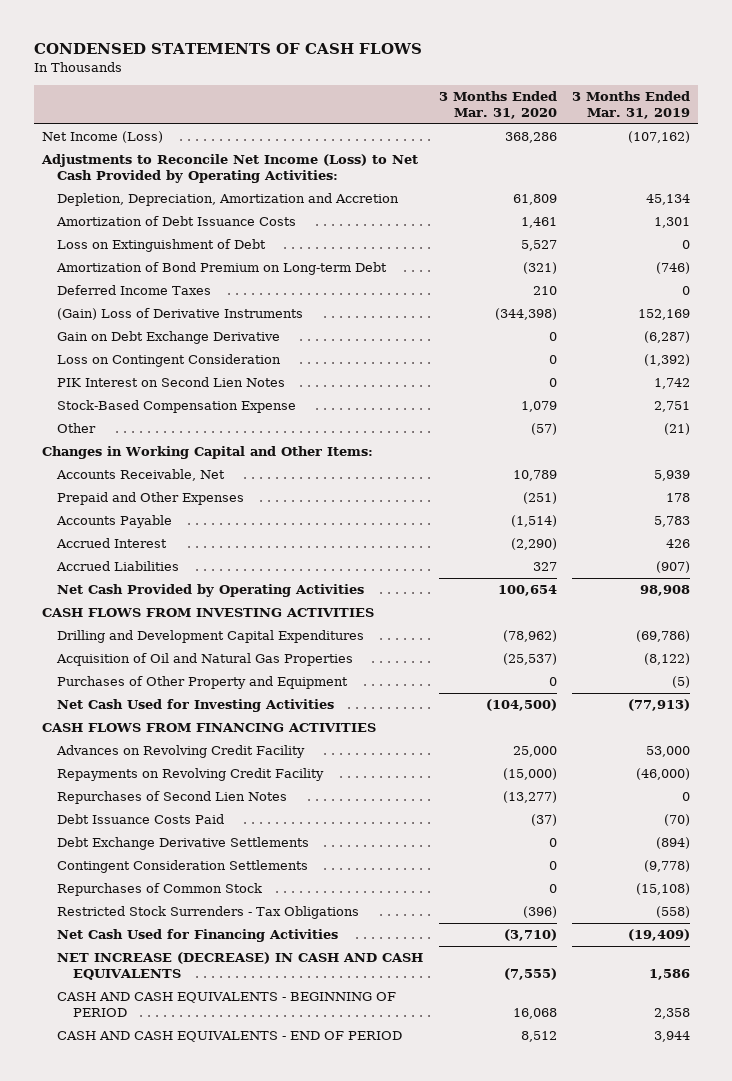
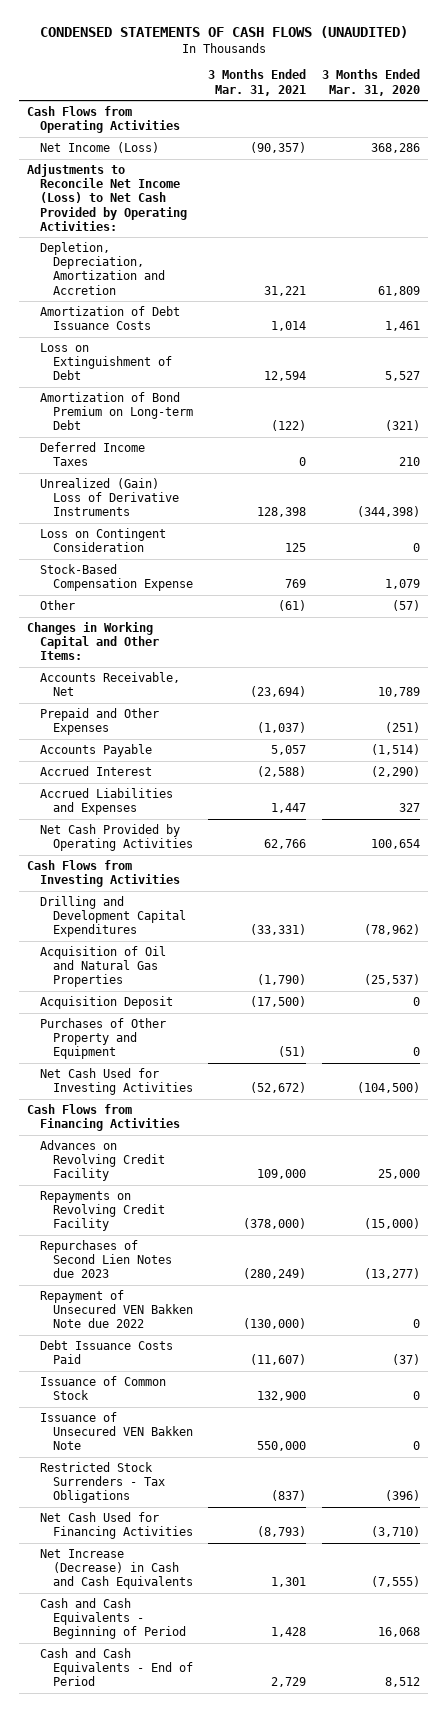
[33,43,422,55] CONDENSED STATEMENTS OF CASH FLOWS -> [39,26,408,39] CONDENSED STATEMENTS OF CASH FLOWS (UNAUDITED)
[572,91,691,120] 3 Months Ended Mar. 31, 2019 -> none
none -> [208,69,307,96] 3 Months Ended Mar. 31, 2021
none -> [27,106,180,134] Cash Flows from Operating Activities
[57,331,281,345] Gain on Debt Exchange Derivative -> none
[57,308,304,321] (Gain) Loss of Derivative Instruments -> [39,478,179,517] Unrealized (Gain) Loss of Derivative Instruments
[57,377,286,388] PIK Interest on Second Lien Notes -> none
[56,561,180,572] Accrued Liabilities -> [39,788,173,816] Accrued Liabilities and Expenses
[41,608,374,618] CASH FLOWS FROM INVESTING ACTIVITIES -> [27,860,180,888] Cash Flows from Investing Activities
none -> [39,996,173,1010] Acquisition Deposit
[41,723,376,733] CASH FLOWS FROM FINANCING ACTIVITIES -> [27,1104,180,1132] Cash Flows from Financing Activities
[57,791,288,805] Repurchases of Second Lien Notes -> [39,1240,172,1279] Repurchases of Second Lien Notes due 2023
none -> [39,1290,193,1329] Repayment of Unsecured VEN Bakken Note due 2022
[57,837,310,851] Debt Exchange Derivative Settlements -> none
[57,860,309,874] Contingent Consideration Settlements -> none
[57,883,263,897] Repurchases of Common Stock -> [39,1376,166,1401] Issuance of Common Stock
none -> [39,1412,193,1451] Issuance of Unsecured VEN Bakken Note
[57,952,424,981] NET INCREASE (DECREASE) IN CASH AND CASH EQUIVALENTS -> [39,1549,193,1590] Net Increase (Decrease) in Cash and Cash Equivalents
[57,992,397,1018] CASH AND CASH EQUIVALENTS - BEGINNING OF PERIOD -> [39,1598,186,1640] Cash and Cash Equivalents - Beginning of Period
[57,1031,403,1043] CASH AND CASH EQUIVALENTS - END OF PERIOD -> [39,1648,193,1687] Cash and Cash Equivalents - End of Period

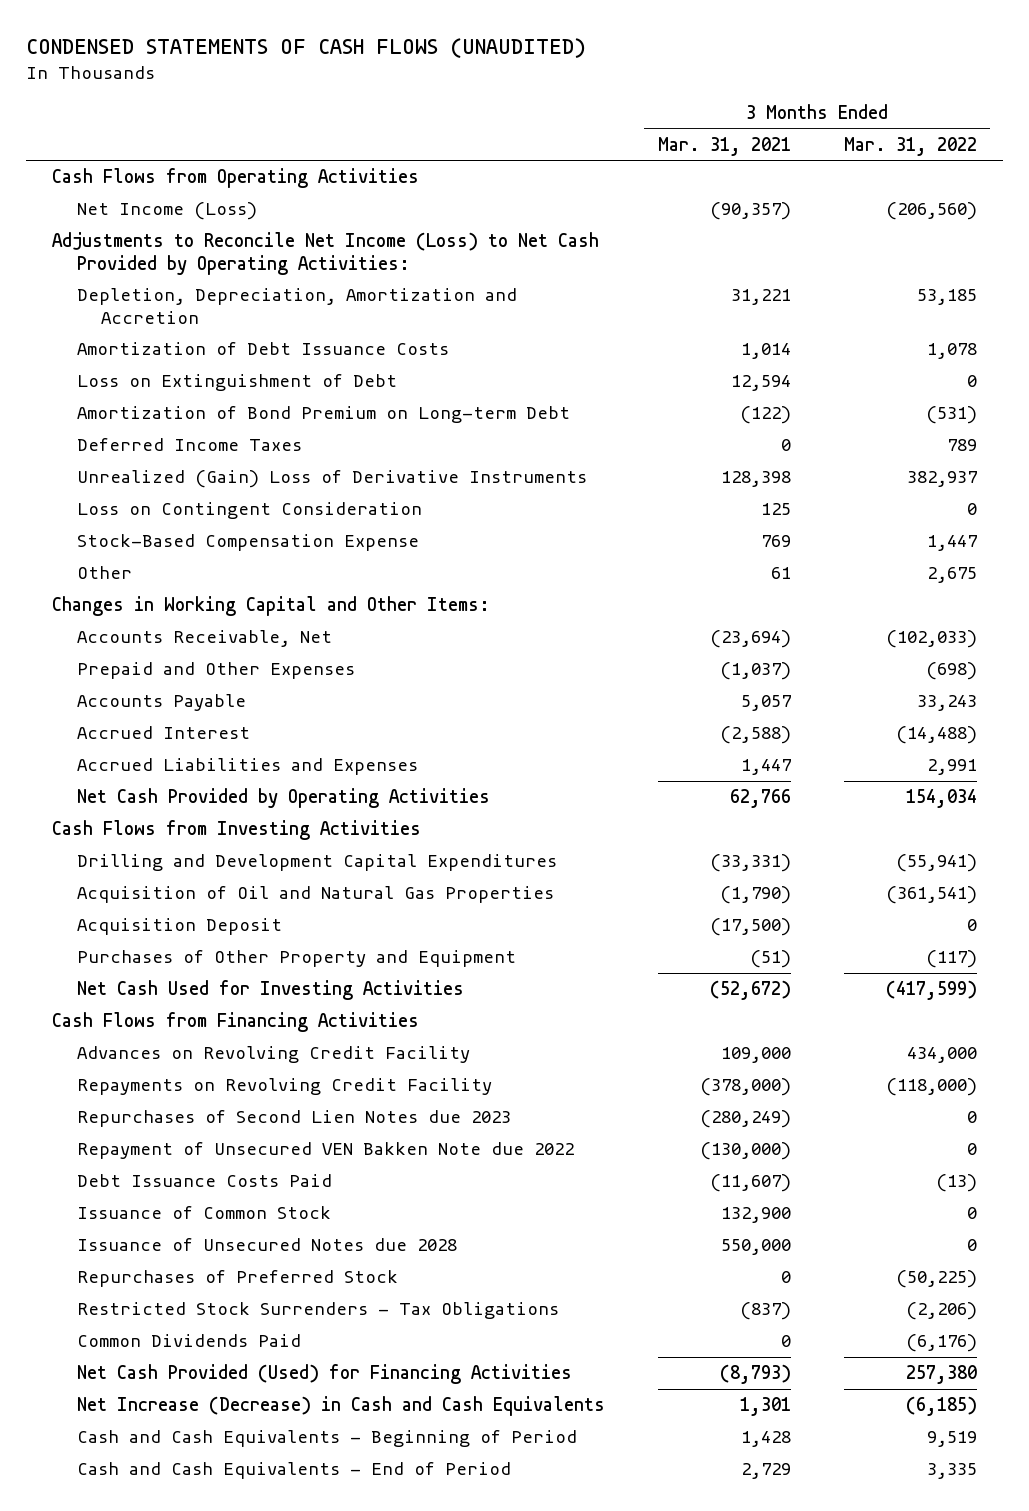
[322,69,421,96] 3 Months Ended Mar. 31, 2020 -> none
none -> [843,136,977,156] Mar. 31, 2022
[278,600,307,612] (61) -> [770,567,791,580] 61
[39,1412,193,1451] Issuance of Unsecured VEN Bakken Note -> [76,1238,457,1252] Issuance of Unsecured Notes due 2028
none -> [76,1270,398,1288] Repurchases of Preferred Stock
none -> [76,1334,301,1348] Common Dividends Paid
[39,1512,193,1540] Net Cash Used for Financing Activities -> [76,1364,572,1385] Net Cash Provided (Used) for Financing Activities

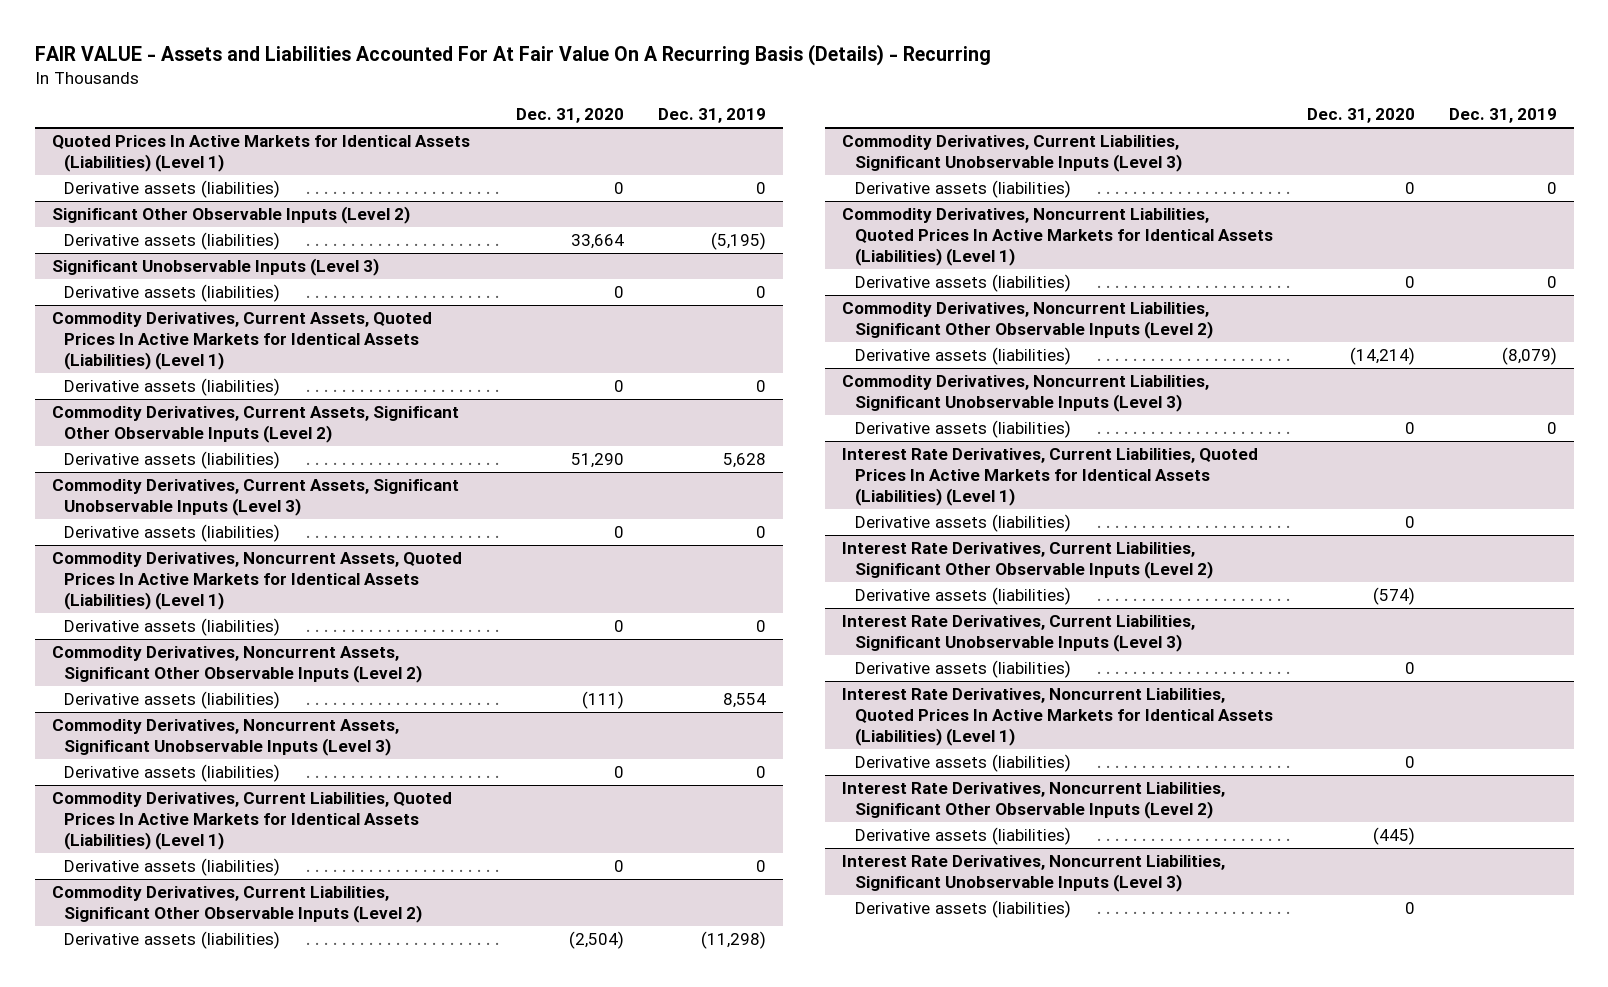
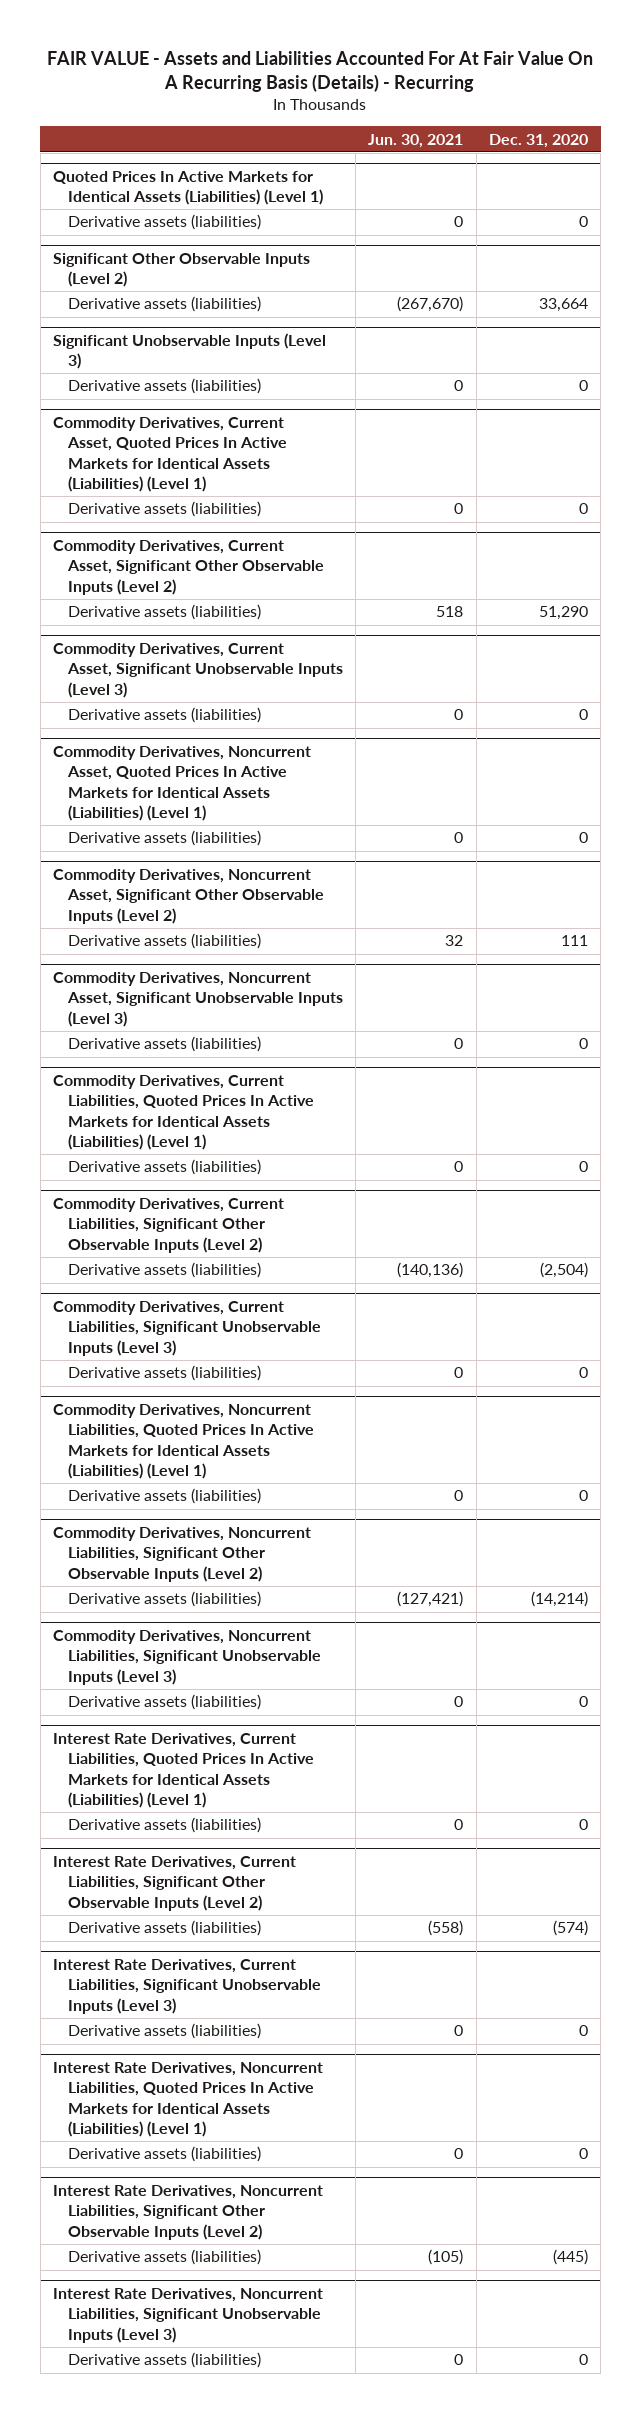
[657,108,766,124] Dec. 31, 2019 -> none
none -> [368,133,464,148] Jun. 30, 2021
[51,312,432,370] Commodity Derivatives, Current Assets, Quoted Prices In Active Markets for Identical Assets (Liabilities) (Level 1) -> [52,416,287,492] Commodity Derivatives, Current Asset, Quoted Prices In Active Markets for Identical Assets (Liabilities) (Level 1)
[51,406,459,443] Commodity Derivatives, Current Assets, Significant Other Observable Inputs (Level 2) -> [52,539,324,595] Commodity Derivatives, Current Asset, Significant Other Observable Inputs (Level 2)
[51,479,459,516] Commodity Derivatives, Current Assets, Significant Unobservable Inputs (Level 3) -> [52,642,343,698] Commodity Derivatives, Current Asset, Significant Unobservable Inputs (Level 3)
[51,552,462,610] Commodity Derivatives, Noncurrent Assets, Quoted Prices In Active Markets for Identical Assets (Liabilities) (Level 1) -> [52,745,311,821] Commodity Derivatives, Noncurrent Asset, Quoted Prices In Active Markets for Identical Assets (Liabilities) (Level 1)
[51,646,423,683] Commodity Derivatives, Noncurrent Assets, Significant Other Observable Inputs (Level 2) -> [52,868,324,924] Commodity Derivatives, Noncurrent Asset, Significant Other Observable Inputs (Level 2)
[581,691,624,710] (111) -> [560,935,588,947] 111
[51,719,399,756] Commodity Derivatives, Noncurrent Assets, Significant Unobservable Inputs (Level 3) -> [52,971,343,1027] Commodity Derivatives, Noncurrent Asset, Significant Unobservable Inputs (Level 3)

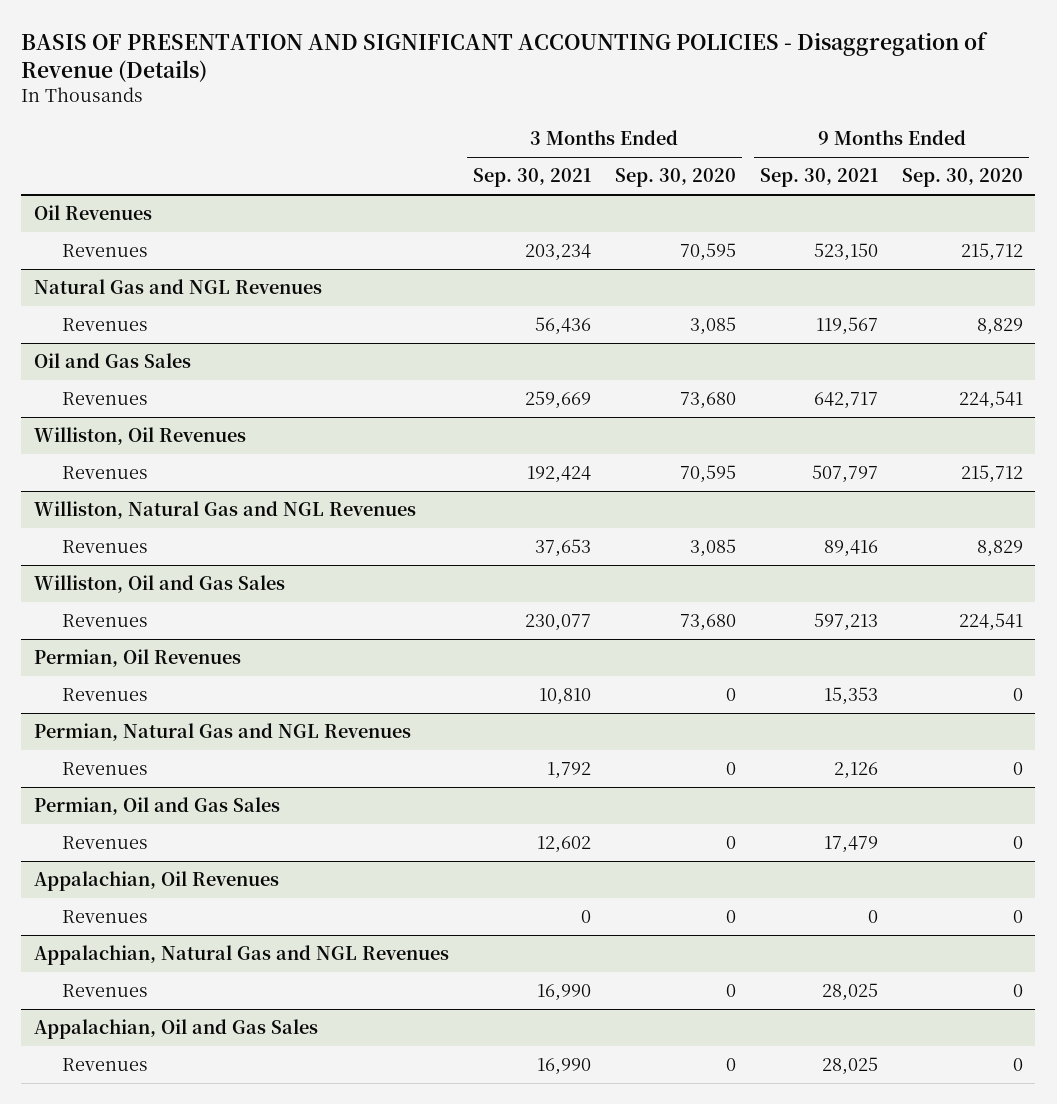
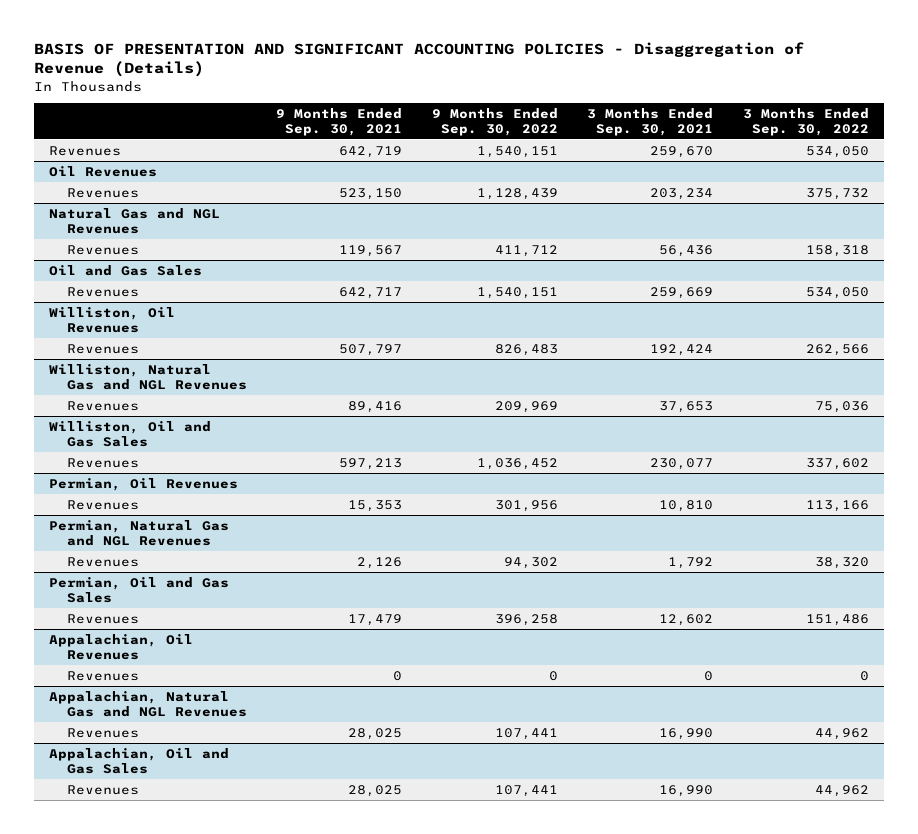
[614,168,736,188] Sep. 30, 2020 -> none
[902,168,1024,188] Sep. 30, 2020 -> none
none -> [431,108,558,136] 9 Months Ended Sep. 30, 2022
none -> [742,108,869,136] 3 Months Ended Sep. 30, 2022
none -> [48,145,121,156] Revenues

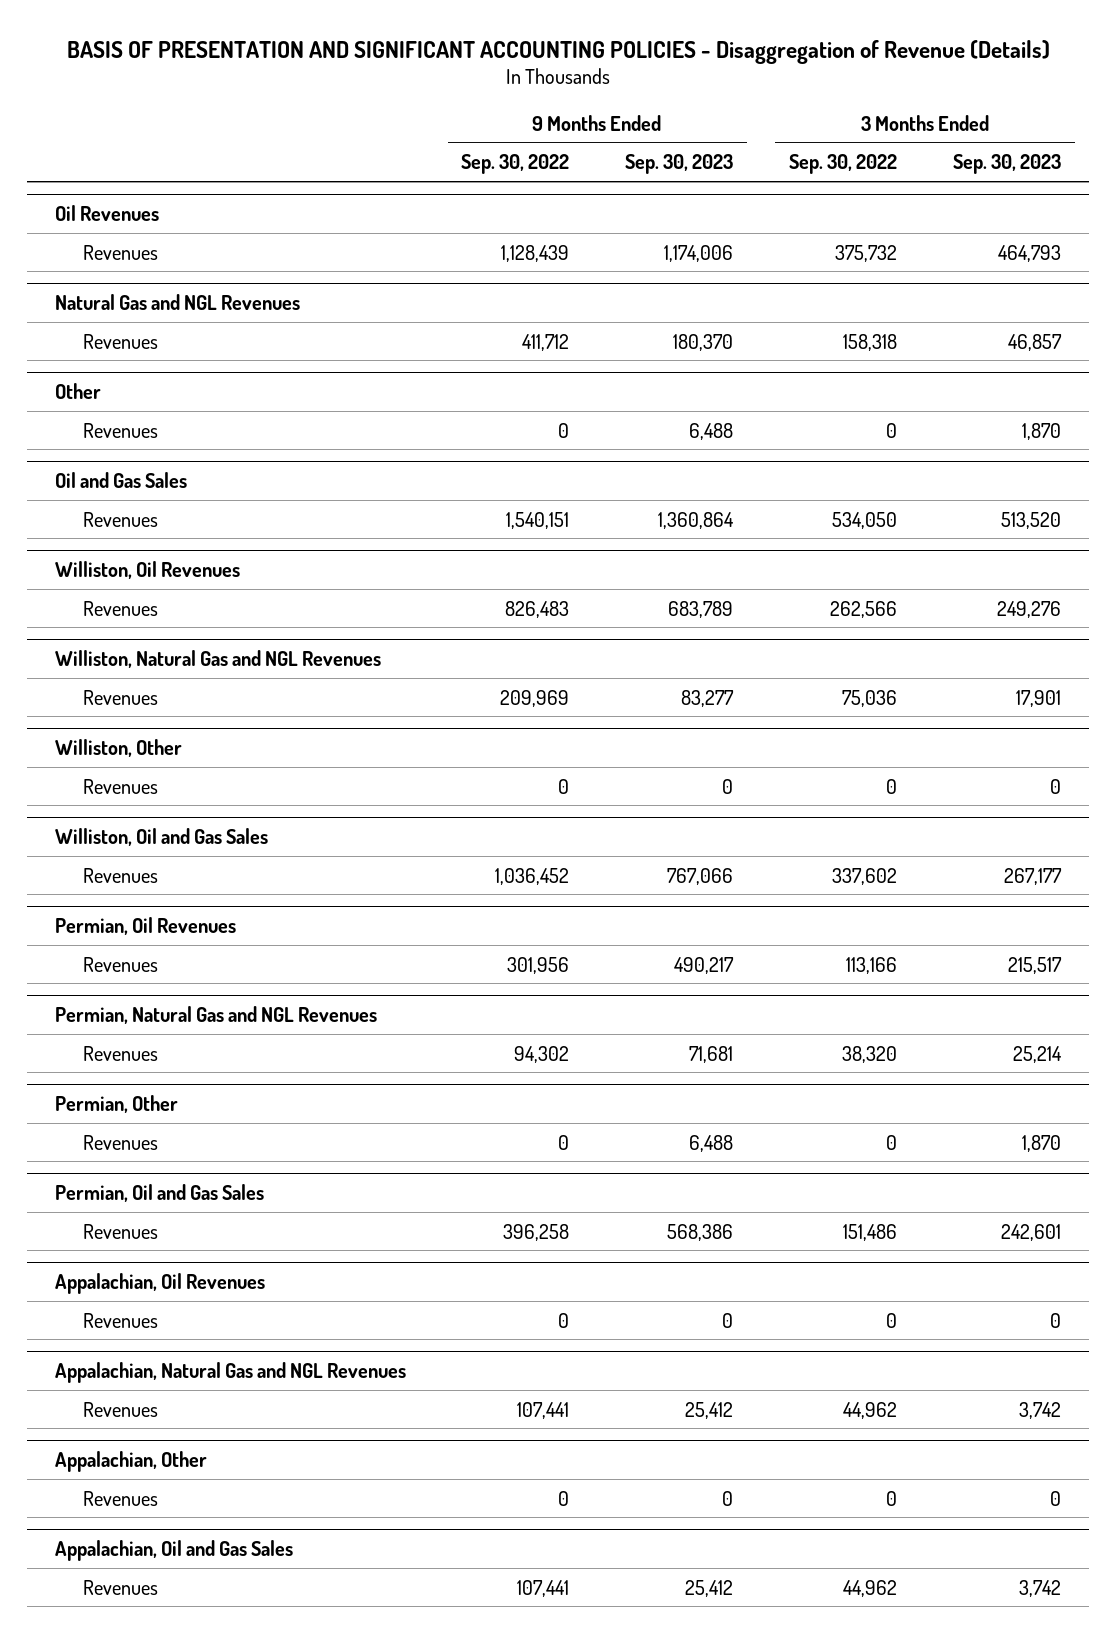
[276,108,403,136] 9 Months Ended Sep. 30, 2021 -> none
[587,108,714,136] 3 Months Ended Sep. 30, 2021 -> none
none -> [625,154,734,175] Sep. 30, 2023
none -> [953,154,1062,175] Sep. 30, 2023
[48,145,121,156] Revenues -> none
none -> [54,383,101,400] Other
none -> [83,422,159,438] Revenues
none -> [54,739,182,758] Williston, Other
none -> [83,778,159,794] Revenues
none -> [54,1095,178,1114] Permian, Other
none -> [83,1134,159,1150] Revenues
none -> [54,1451,207,1473] Appalachian, Other
none -> [83,1490,159,1506] Revenues

